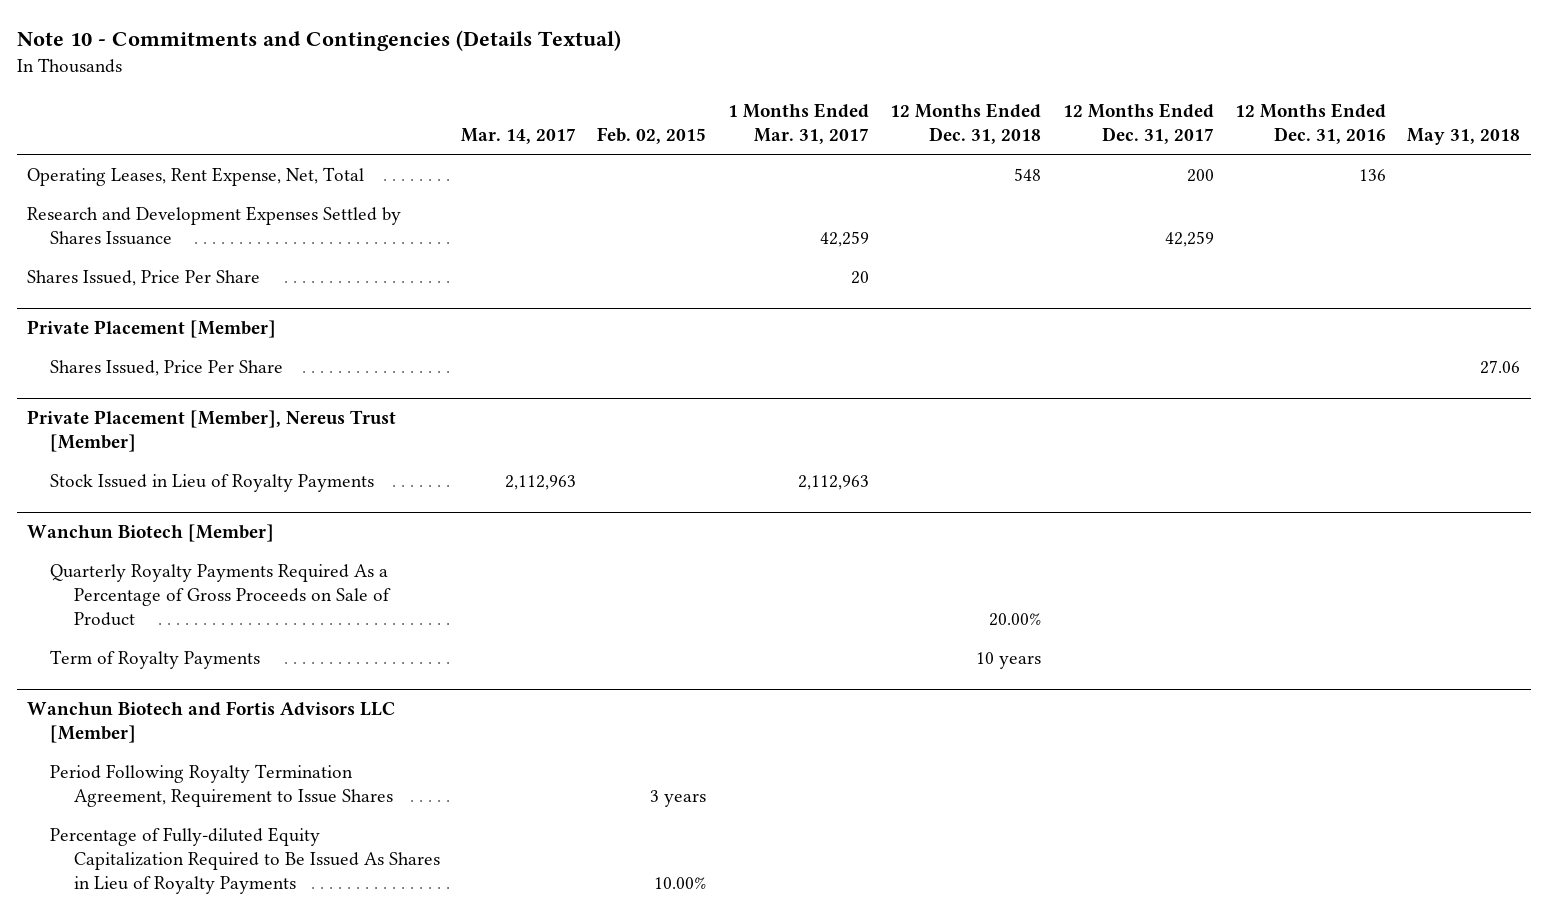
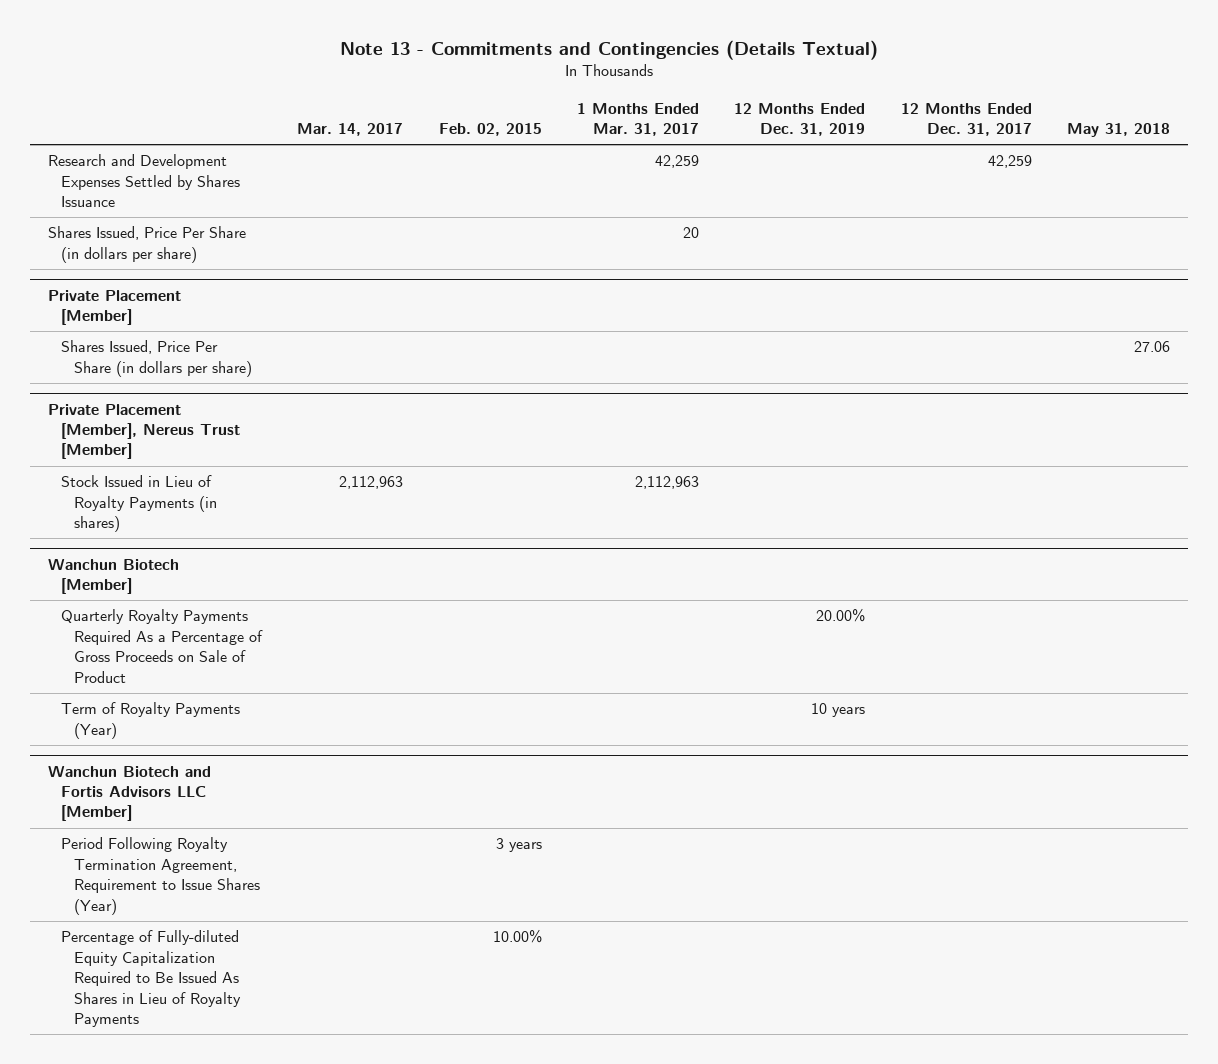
[16,30,621,52] Note 10 - Commitments and Contingencies (Details Textual) -> [340,39,879,60] Note 13 - Commitments and Contingencies (Details Textual)
[890,102,1042,145] 12 Months Ended Dec. 31, 2018 -> none
[1234,102,1386,145] 12 Months Ended Dec. 31, 2016 -> none
none -> [734,102,866,137] 12 Months Ended Dec. 31, 2019
[27,166,365,186] Operating Leases, Rent Expense, Net, Total -> none
[27,269,261,286] Shares Issued, Price Per Share -> [47,226,246,263] Shares Issued, Price Per Share (in dollars per share)
[50,359,284,376] Shares Issued, Price Per Share -> [60,340,252,377] Shares Issued, Price Per Share (in dollars per share)
[50,473,375,492] Stock Issued in Lieu of Royalty Payments -> [60,475,217,533] Stock Issued in Lieu of Royalty Payments (in shares)
[50,649,261,669] Term of Royalty Payments -> [60,702,240,739] Term of Royalty Payments (Year)
[50,763,393,807] Period Following Royalty Termination Agreement, Requirement to Issue Shares -> [60,837,260,915] Period Following Royalty Termination Agreement, Requirement to Issue Shares (Year)

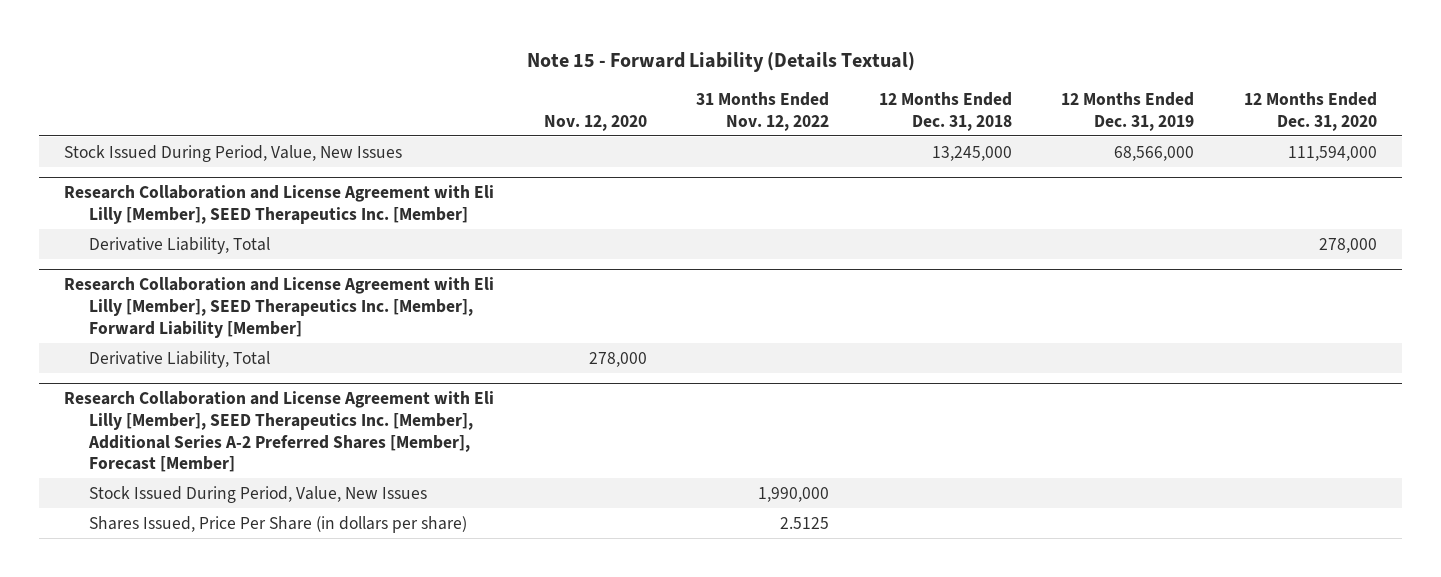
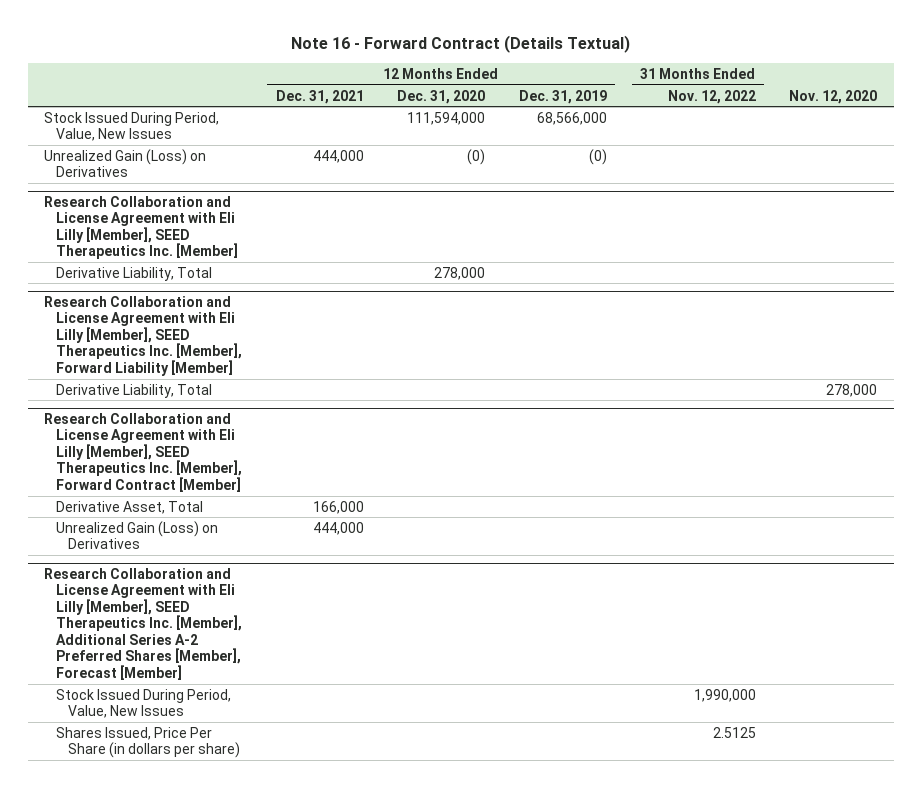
[526,51,915,72] Note 15 - Forward Liability (Details Textual) -> [290,35,630,54] Note 16 - Forward Contract (Details Textual)
[878,91,1012,131] 12 Months Ended Dec. 31, 2018 -> none
none -> [275,89,364,104] Dec. 31, 2021
none -> [44,148,207,178] Unrealized Gain (Loss) on Derivatives
none -> [44,412,243,492] Research Collaboration and License Agreement with Eli Lilly [Member], SEED Therapeutics Inc. [Member], Forward Contract [Member]
none -> [56,500,204,514] Derivative Asset, Total
none -> [56,520,219,550] Unrealized Gain (Loss) on Derivatives

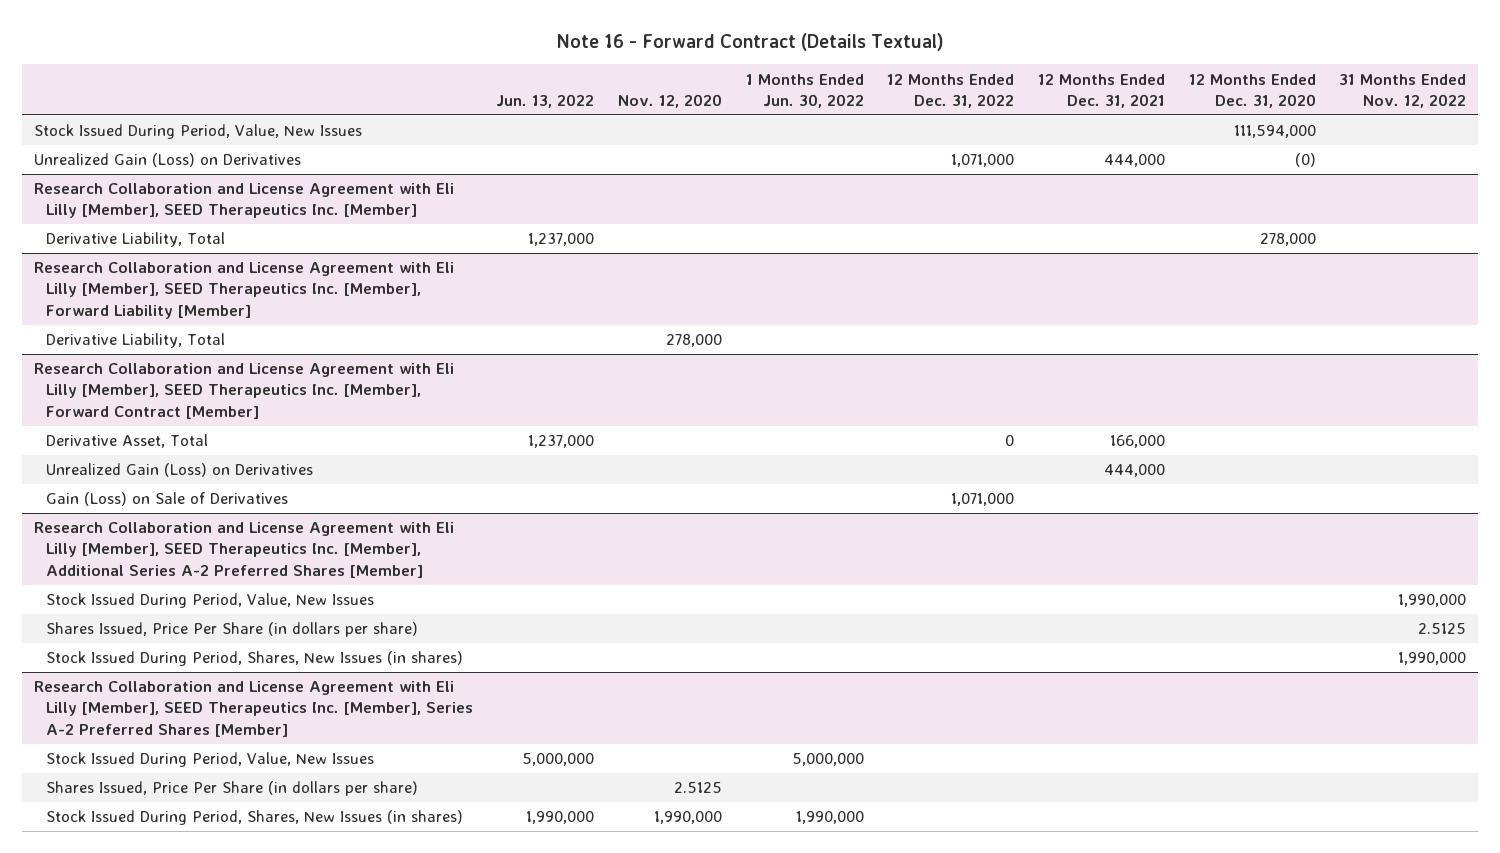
[519,89,608,104] Dec. 31, 2019 -> none
none -> [496,93,595,108] Jun. 13, 2022
none -> [745,73,864,108] 1 Months Ended Jun. 30, 2022
none -> [887,73,1015,108] 12 Months Ended Dec. 31, 2022
none -> [45,492,288,507] Gain (Loss) on Sale of Derivatives
[44,567,243,680] Research Collaboration and License Agreement with Eli Lilly [Member], SEED Therapeutics Inc. [Member], Additional Series A-2 Preferred Shares [Member], Forecast [Member] -> [33,522,454,578] Research Collaboration and License Agreement with Eli Lilly [Member], SEED Therapeutics Inc. [Member], Additional Series A-2 Preferred Shares [Member]
none -> [45,651,463,667] Stock Issued During Period, Shares, New Issues (in shares)
none -> [33,681,473,737] Research Collaboration and License Agreement with Eli Lilly [Member], SEED Therapeutics Inc. [Member], Series A-2 Preferred Shares [Member]
none -> [45,752,374,768] Stock Issued During Period, Value, New Issues
none -> [45,781,418,797] Shares Issued, Price Per Share (in dollars per share)
none -> [45,810,463,826] Stock Issued During Period, Shares, New Issues (in shares)

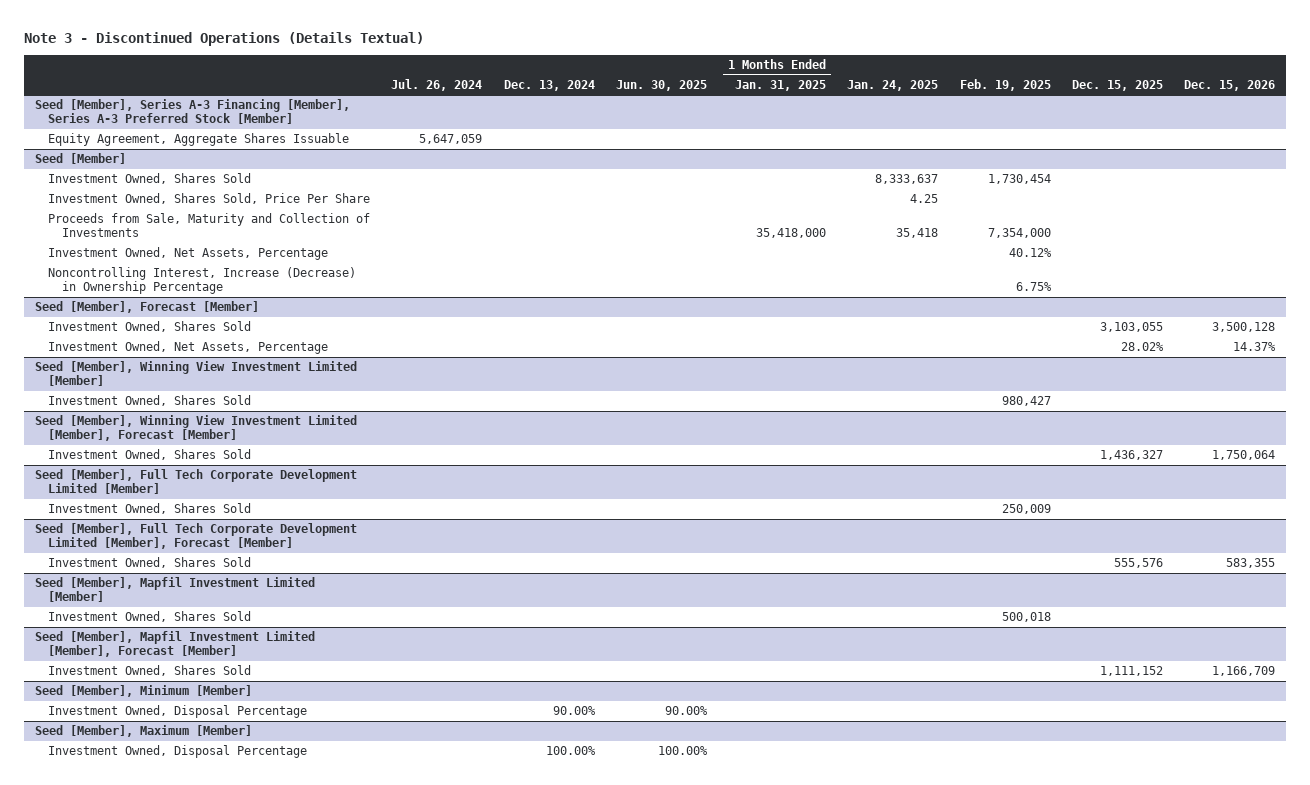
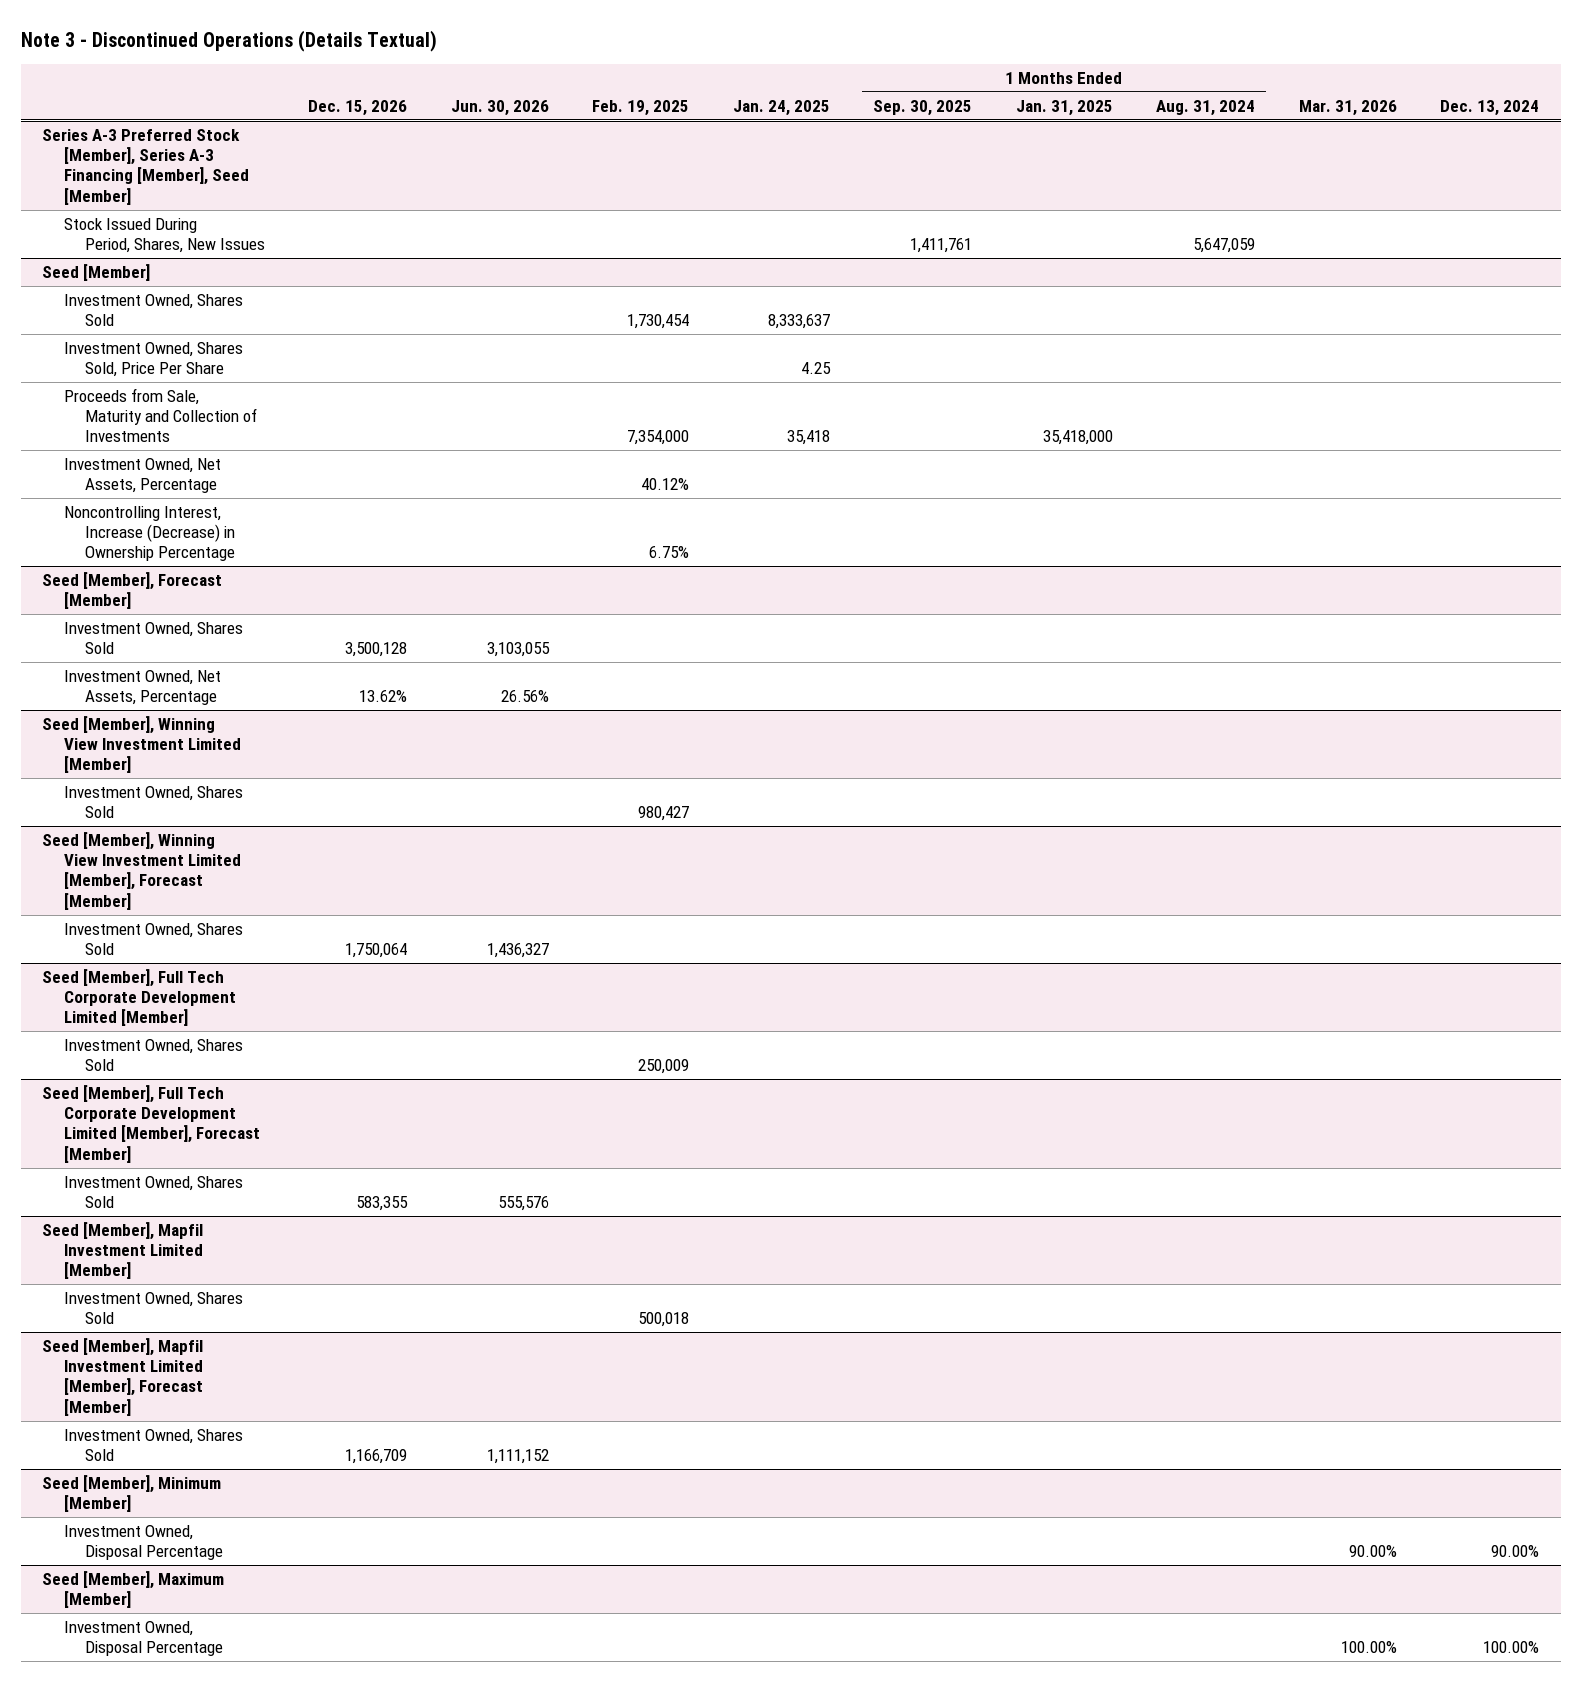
[391,78,483,91] Jul. 26, 2024 -> none
[615,79,707,91] Jun. 30, 2025 -> none
[1071,79,1163,91] Dec. 15, 2025 -> none
none -> [450,99,549,116] Jun. 30, 2026
none -> [873,99,973,116] Sep. 30, 2025
none -> [1156,99,1256,116] Aug. 31, 2024
none -> [1298,99,1397,116] Mar. 31, 2026
[48,133,350,147] Equity Agreement, Aggregate Shares Issuable -> none
[34,99,350,125] Seed [Member], Series A-3 Financing [Member], Series A-3 Preferred Stock [Member] -> [42,128,249,205] Series A-3 Preferred Stock [Member], Series A-3 Financing [Member], Seed [Member]
none -> [63,217,265,254] Stock Issued During Period, Shares, New Issues
[1232,342,1276,352] 14.37% -> [359,690,408,703] 13.62%

